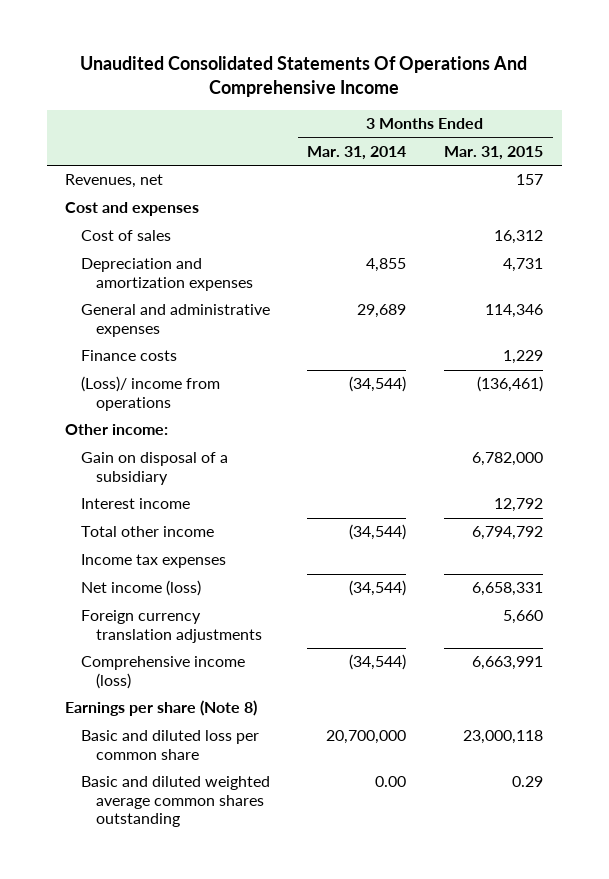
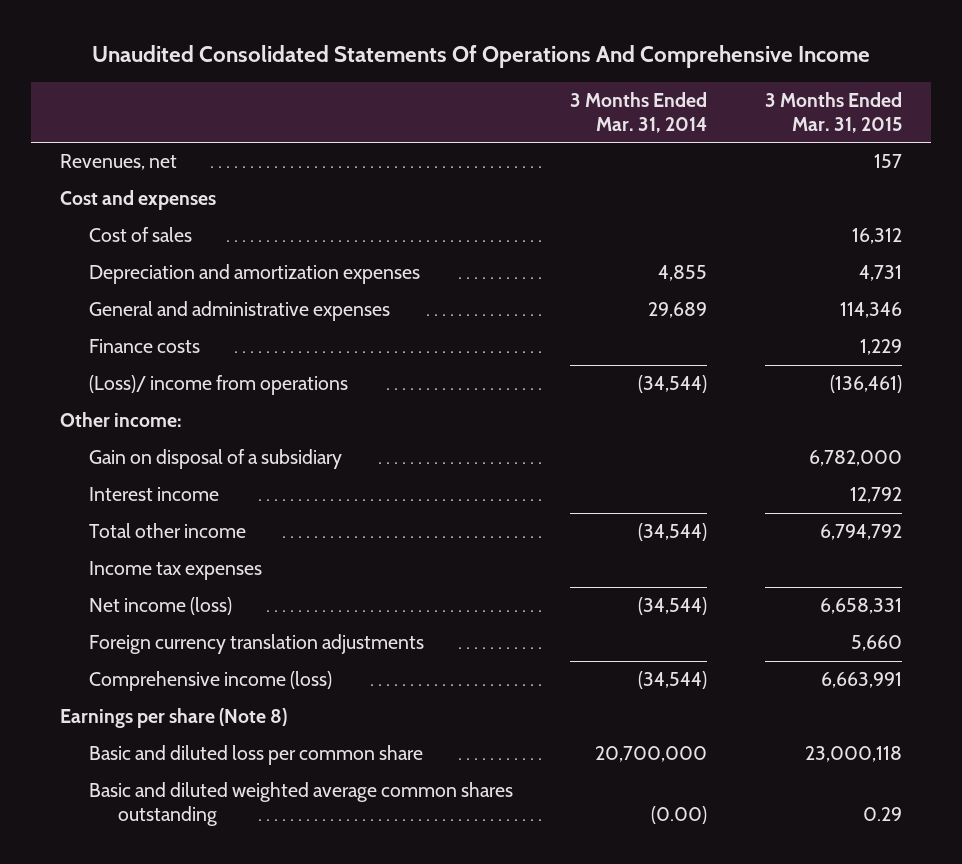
[375,776,407,788] 0.00 -> [651,806,708,825] (0.00)

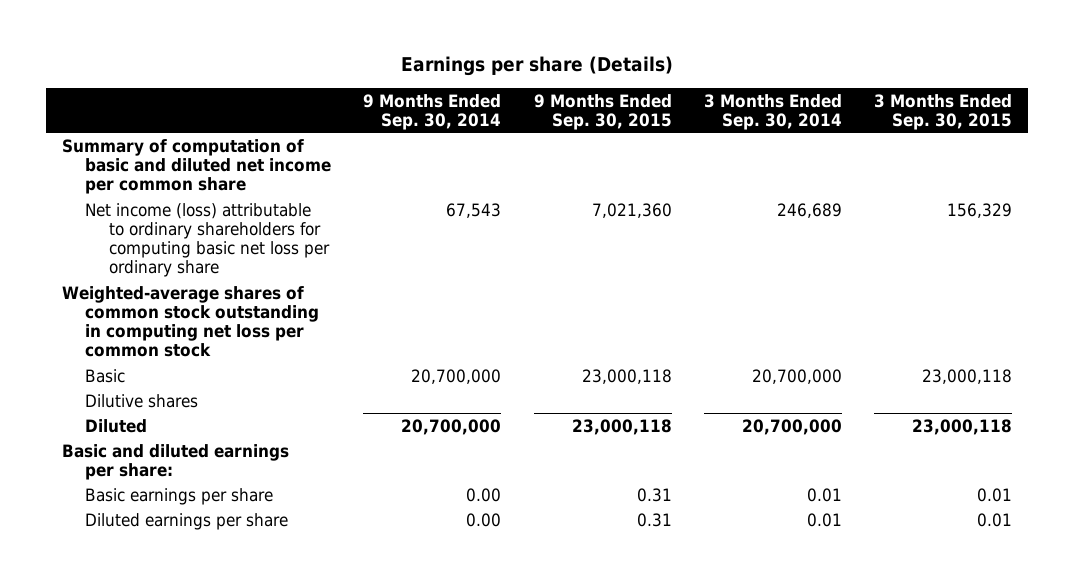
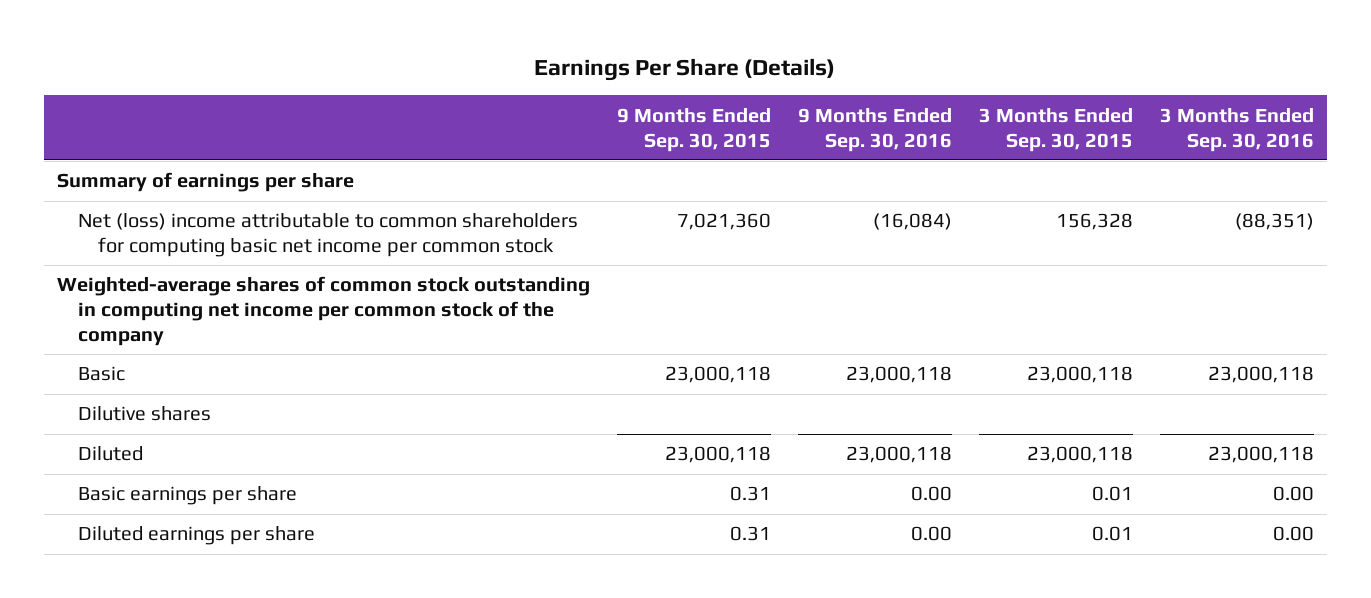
[400,56,673,77] Earnings per share (Details) -> [534,58,836,82] Earnings Per Share (Details)
[363,93,502,130] 9 Months Ended Sep. 30, 2014 -> none
[703,93,842,130] 3 Months Ended Sep. 30, 2014 -> none
none -> [797,107,952,152] 9 Months Ended Sep. 30, 2016
none -> [1159,107,1314,152] 3 Months Ended Sep. 30, 2016
[61,138,332,195] Summary of computation of basic and diluted net income per common share -> [57,172,355,193] Summary of earnings per share
[85,202,331,278] Net income (loss) attributable to ordinary shareholders for computing basic net loss per ordinary share -> [77,213,578,258] Net (loss) income attributable to common shareholders for computing basic net income per common stock
[946,202,1012,218] 156,329 -> [1055,213,1133,231] 156,328
[61,285,320,358] Weighted-average shares of common stock outstanding in computing net loss per common stock -> [57,276,591,346] Weighted-average shares of common stock outstanding in computing net income per common stock of the company
[61,443,289,480] Basic and diluted earnings per share: -> none

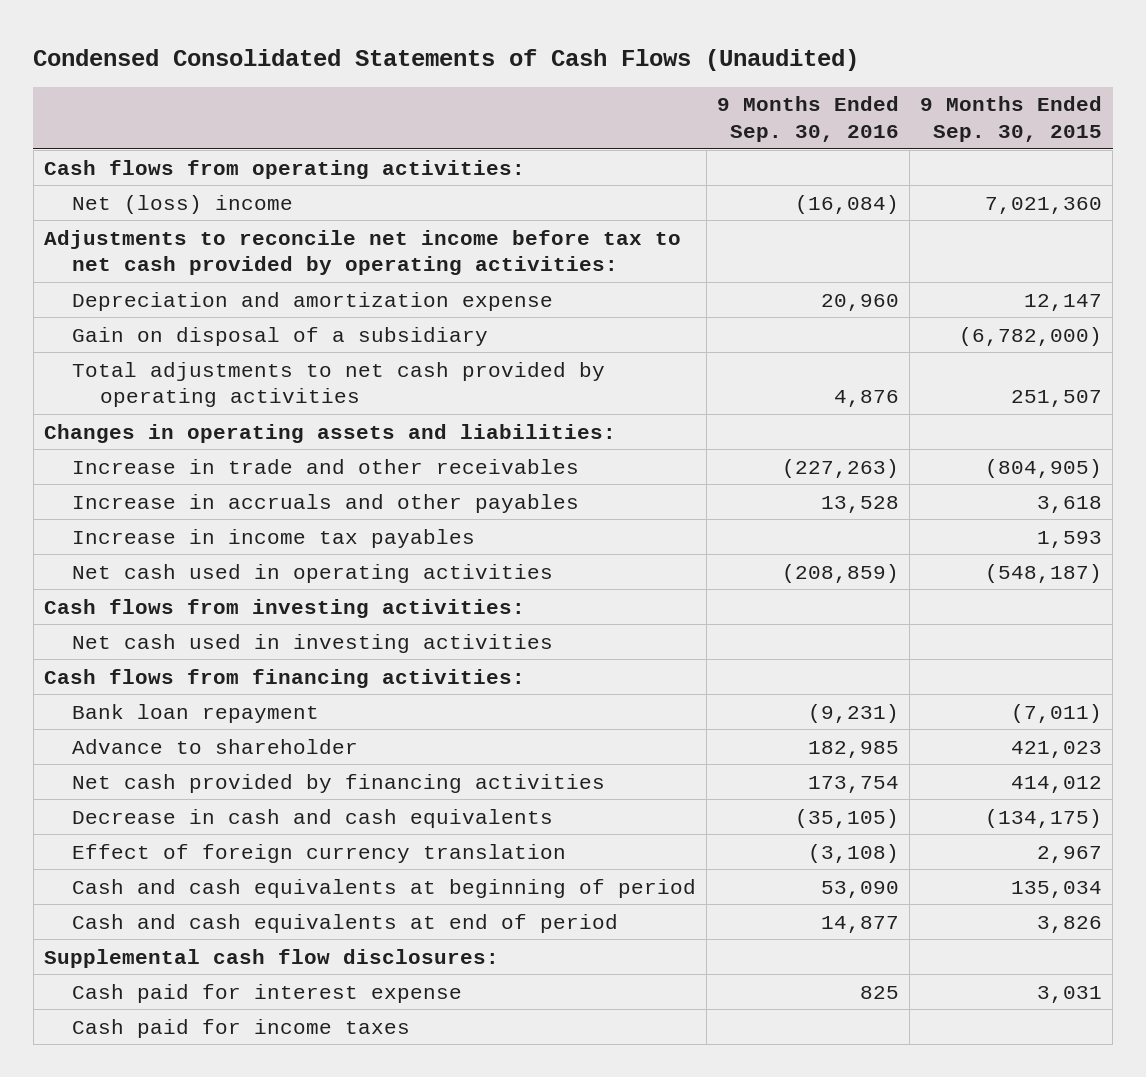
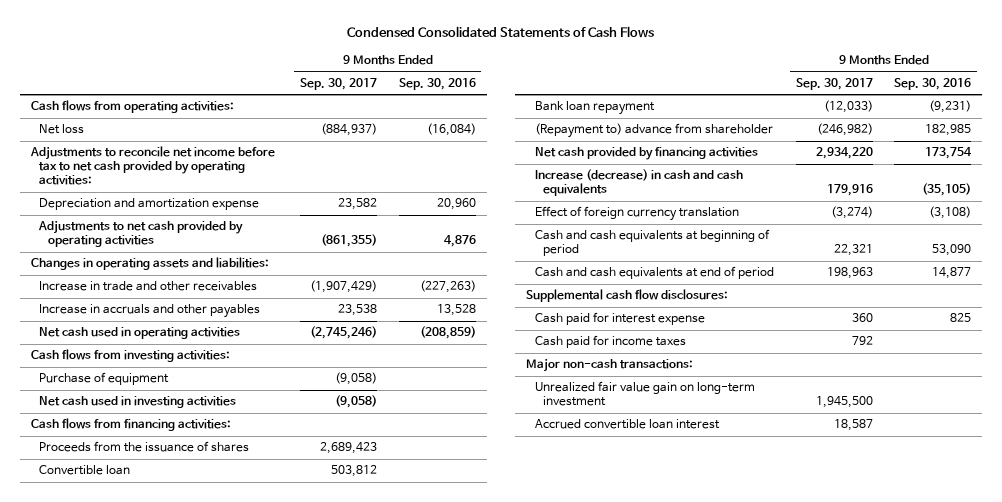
[33,48,860,71] Condensed Consolidated Statements of Cash Flows (Unaudited) -> [347,26,655,39] Condensed Consolidated Statements of Cash Flows
[920,96,1103,143] 9 Months Ended Sep. 30, 2015 -> none
none -> [299,78,377,91] Sep. 30, 2017
[71,194,293,214] Net (loss) income -> [39,124,85,135] Net loss
[71,326,488,346] Gain on disposal of a subsidiary -> none
[71,361,605,408] Total adjustments to net cash provided by operating activities -> [38,220,244,248] Adjustments to net cash provided by operating activities
[71,528,475,548] Increase in income tax payables -> none
none -> [39,372,170,386] Purchase of equipment
none -> [39,441,250,453] Proceeds from the issuance of shares
none -> [39,465,131,476] Convertible loan
[71,738,358,754] Advance to shareholder -> [534,123,773,139] (Repayment to) advance from shareholder
[71,808,553,828] Decrease in cash and cash equivalents -> [534,169,743,197] Increase (decrease) in cash and cash equivalents
none -> [526,358,694,373] Major non-cash transactions:
none -> [534,381,755,407] Unrealized fair value gain on long-term investment
none -> [534,419,720,430] Accrued convertible loan interest

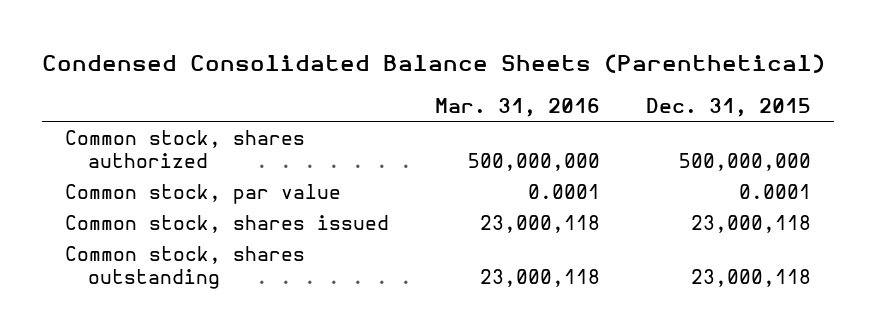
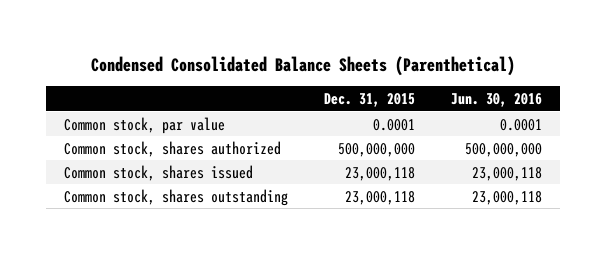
[435,97,601,117] Mar. 31, 2016 -> none
none -> [450,92,542,107] Jun. 30, 2016
[64,129,305,168] Common stock, shares authorized -> [64,140,282,157] Common stock, shares authorized

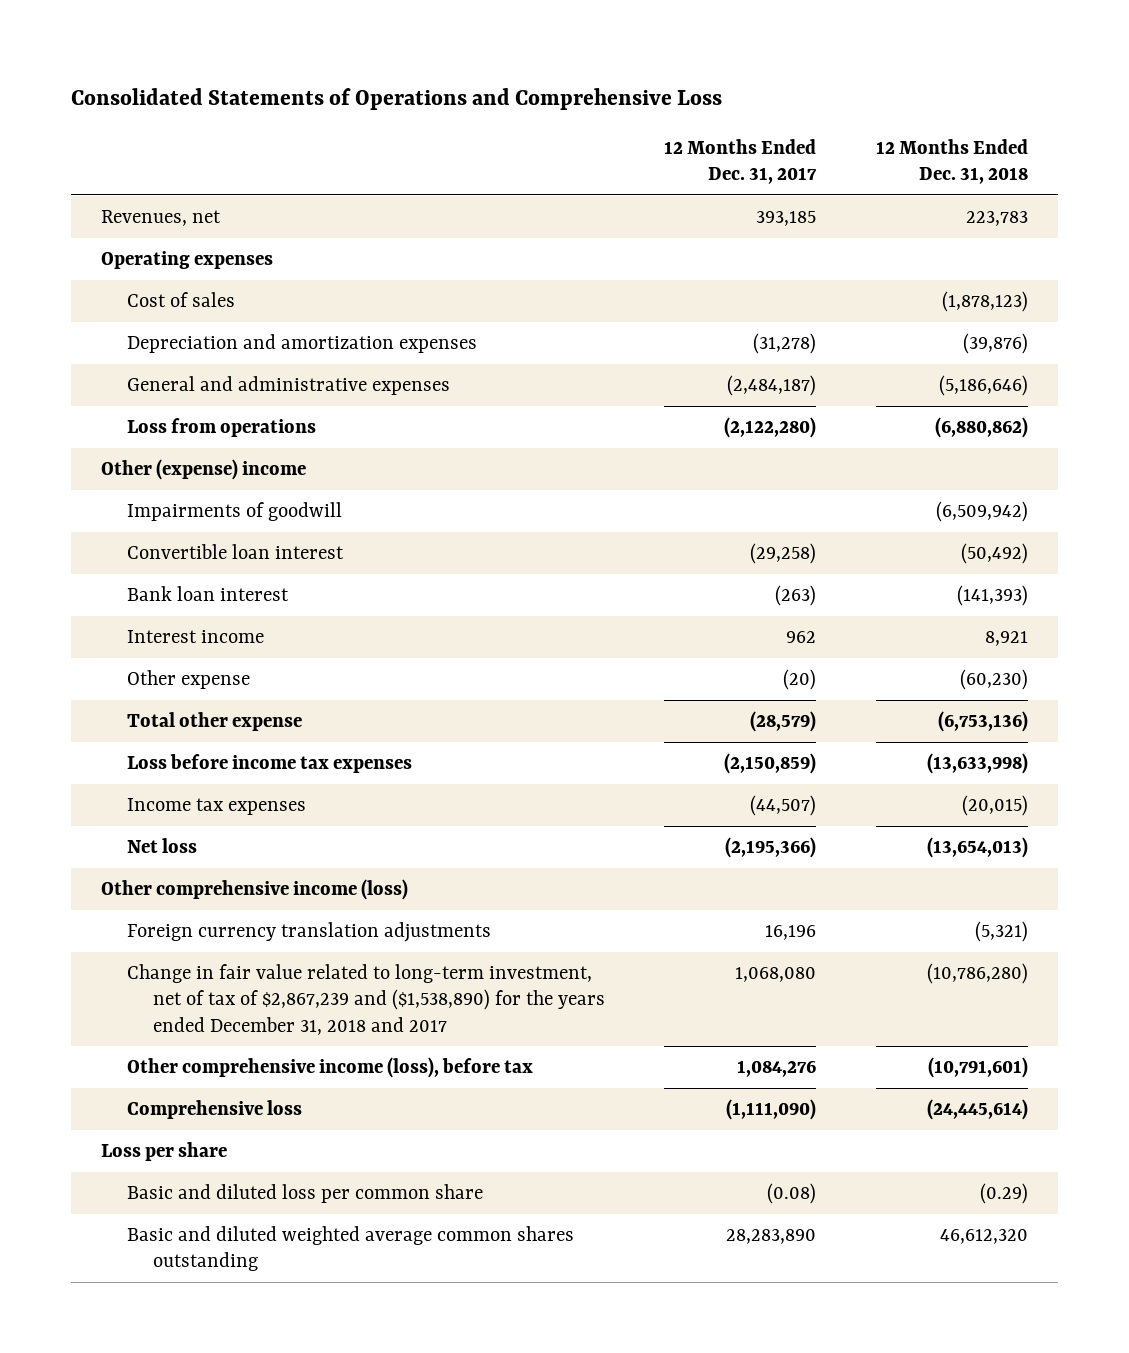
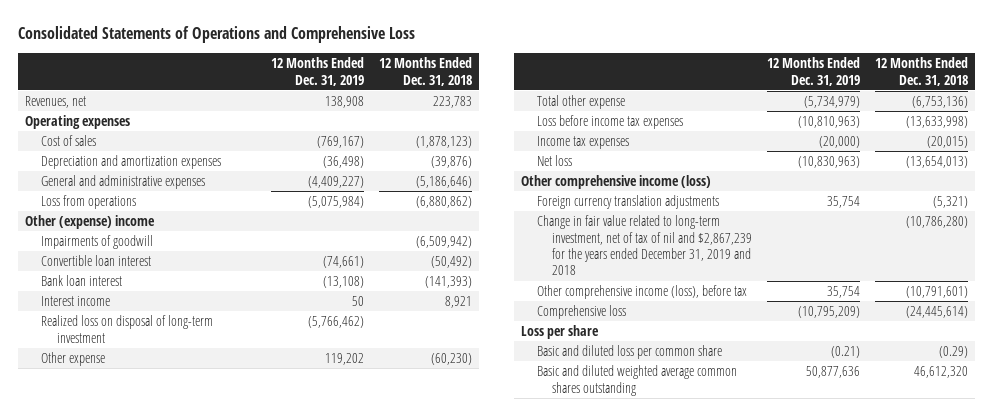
[664,138,818,185] 12 Months Ended Dec. 31, 2017 -> none
none -> [271,57,365,86] 12 Months Ended Dec. 31, 2019
none -> [40,315,213,343] Realized loss on disposal of long-term investment
[126,964,605,1035] Change in fair value related to long-term investment, net of tax of $2,867,239 and ($1,538,890) for the years ended December 31, 2018 and 2017 -> [536,215,753,276] Change in fair value related to long-term investment, net of tax of nil and $2,867,239 for the years ended December 31, 2019 and 2018

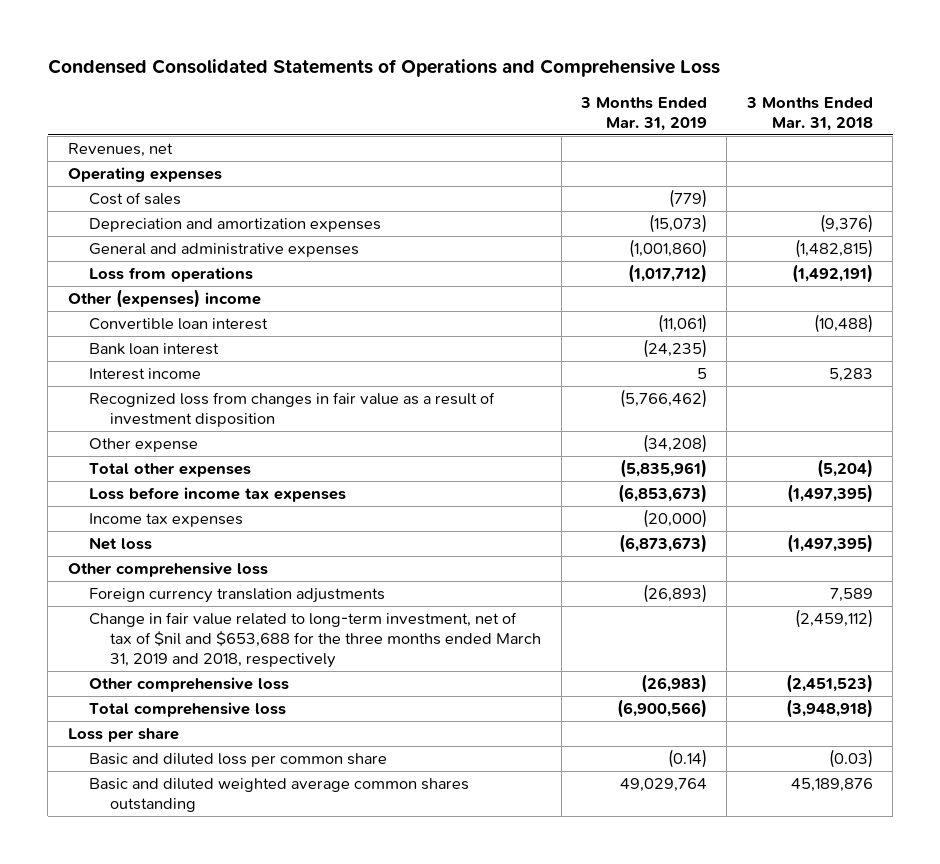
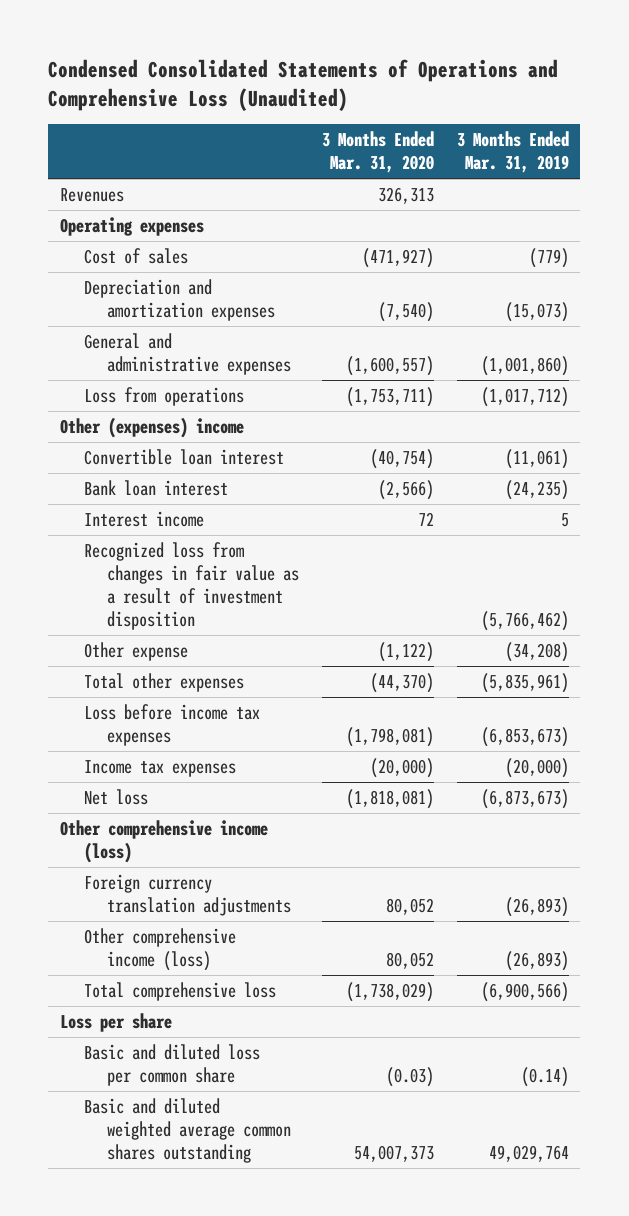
[47,59,720,78] Condensed Consolidated Statements of Operations and Comprehensive Loss -> [48,59,559,111] Condensed Consolidated Statements of Operations and Comprehensive Loss (Unaudited)
[745,97,873,131] 3 Months Ended Mar. 31, 2018 -> none
none -> [322,131,435,174] 3 Months Ended Mar. 31, 2020
[67,143,173,158] Revenues, net -> [59,187,124,202] Revenues
[67,562,268,578] Other comprehensive loss -> [59,819,268,863] Other comprehensive income (loss)
[88,612,542,668] Change in fair value related to long-term investment, net of tax of $nil and $653,688 for the three months ended March 31, 2019 and 2018, respectively -> none
[88,677,289,693] Other comprehensive loss -> [83,927,236,971] Other comprehensive income (loss)
[640,674,707,694] (26,983) -> [504,950,569,971] (26,893)

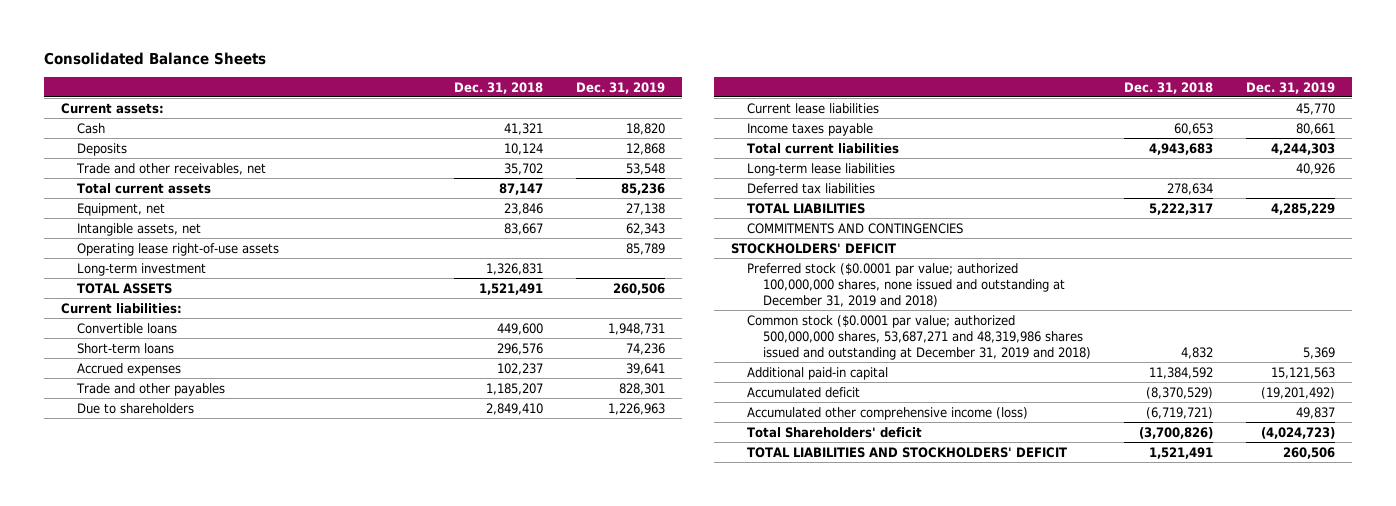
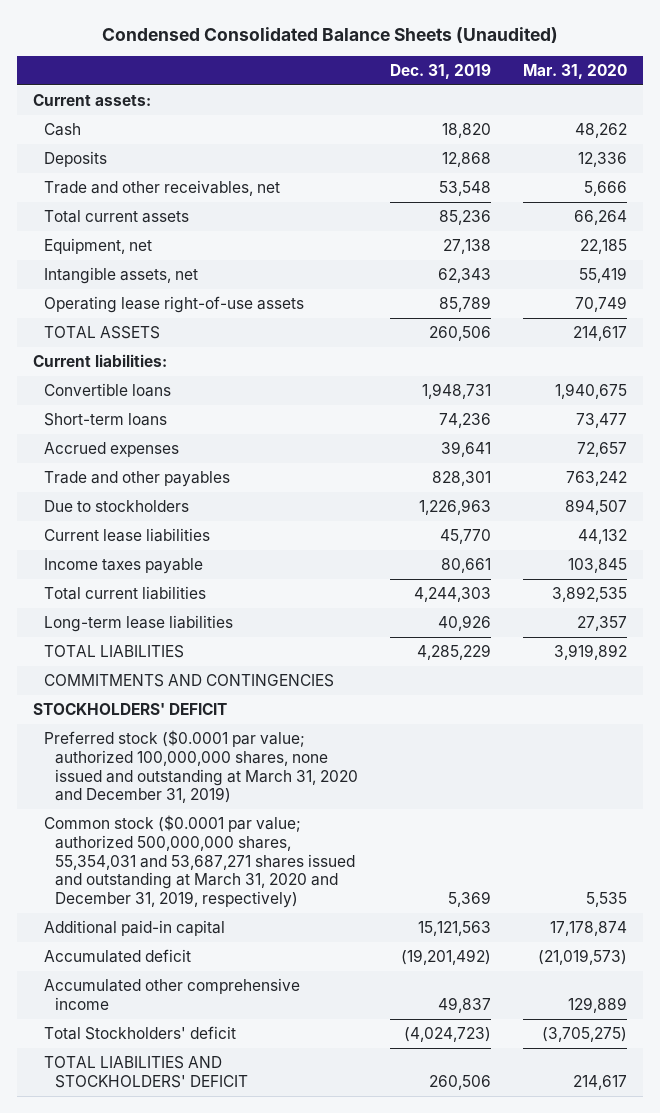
[44,52,267,66] Consolidated Balance Sheets -> [101,26,558,43] Condensed Consolidated Balance Sheets (Unaudited)
[454,81,544,94] Dec. 31, 2018 -> none
none -> [522,64,627,80] Mar. 31, 2020
[76,262,206,276] Long-term investment -> none
[76,402,194,414] Due to shareholders -> [43,500,189,513] Due to stockholders
[746,182,875,194] Deferred tax liabilities -> none
[746,262,1065,307] Preferred stock ($0.0001 par value; authorized 100,000,000 shares, none issued and outstanding at December 31, 2019 and 2018) -> [43,730,359,804] Preferred stock ($0.0001 par value; authorized 100,000,000 shares, none issued and outstanding at March 31, 2020 and December 31, 2019)
[746,314,1091,360] Common stock ($0.0001 par value; authorized 500,000,000 shares, 53,687,271 and 48,319,986 shares issued and outstanding at December 31, 2019 and 2018) -> [43,815,356,909] Common stock ($0.0001 par value; authorized 500,000,000 shares, 55,354,031 and 53,687,271 shares issued and outstanding at March 31, 2020 and December 31, 2019, respectively)
[746,406,1028,420] Accumulated other comprehensive income (loss) -> [43,978,300,1010] Accumulated other comprehensive income
[746,426,922,438] Total Shareholders' deficit -> [43,1026,236,1041] Total Stockholders' deficit

